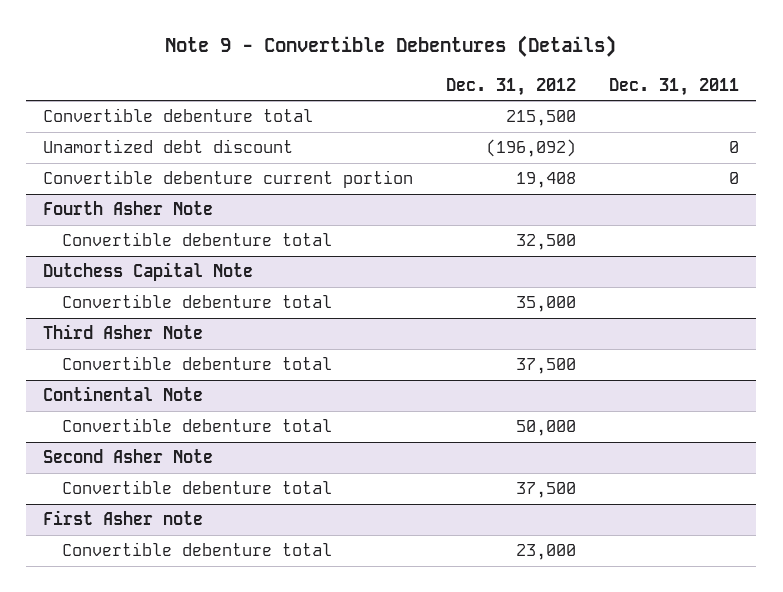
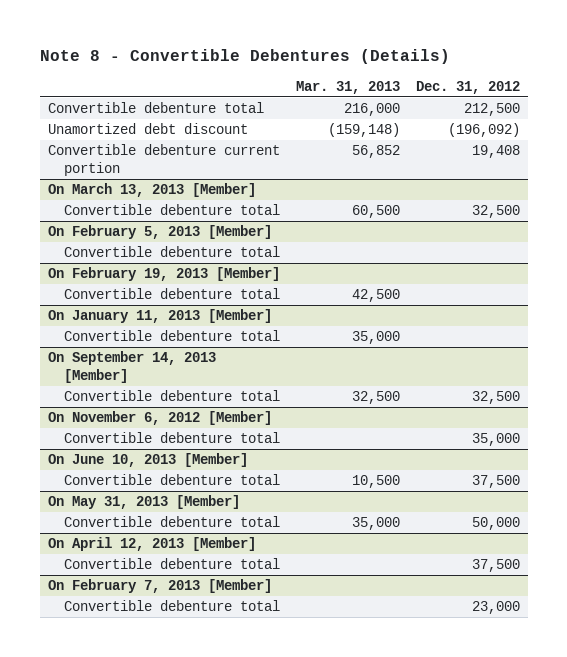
[165,35,617,58] Note 9 - Convertible Debentures (Details) -> [39,49,450,65] Note 8 - Convertible Debentures (Details)
[609,77,740,96] Dec. 31, 2011 -> none
none -> [295,80,400,94] Mar. 31, 2013
[506,110,577,127] 215,500 -> [463,103,520,117] 212,500
[43,201,214,216] Fourth Asher Note -> none
none -> [47,183,256,198] On March 13, 2013 [Member]
[43,262,254,282] Dutchess Capital Note -> none
none -> [47,225,272,240] On February 5, 2013 [Member]
none -> [63,246,280,258] Convertible debenture total
none -> [47,267,280,282] On February 19, 2013 [Member]
none -> [63,288,280,300] Convertible debenture total
none -> [47,309,272,324] On January 11, 2013 [Member]
none -> [63,330,280,342] Convertible debenture total
none -> [47,351,216,384] On September 14, 2013 [Member]
none -> [63,390,280,402] Convertible debenture total
none -> [47,411,272,426] On November 6, 2012 [Member]
[43,324,204,340] Third Asher Note -> none
none -> [47,453,248,468] On June 10, 2013 [Member]
[43,386,204,402] Continental Note -> none
none -> [47,495,240,510] On May 31, 2013 [Member]
[43,449,214,464] Second Asher Note -> none
none -> [47,537,256,552] On April 12, 2013 [Member]
[43,510,204,526] First Asher note -> none
none -> [47,579,272,594] On February 7, 2013 [Member]

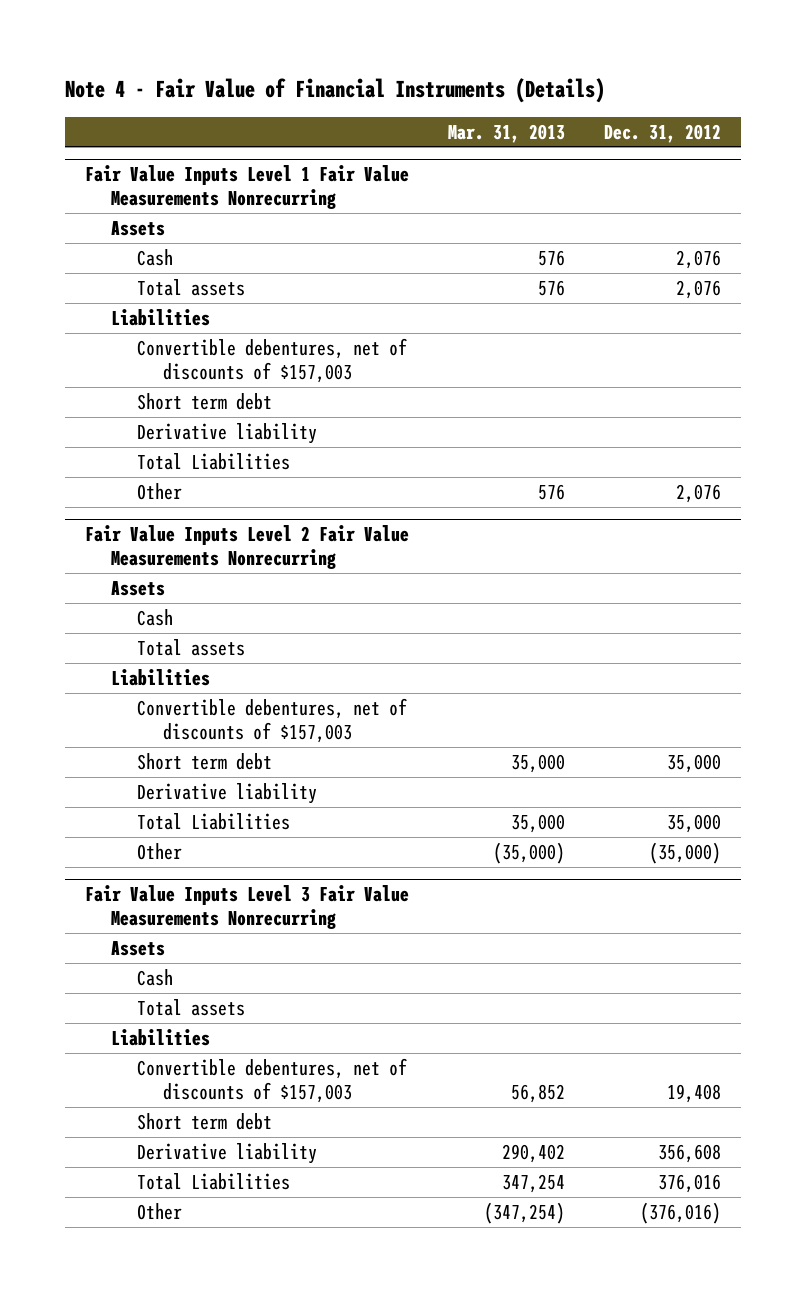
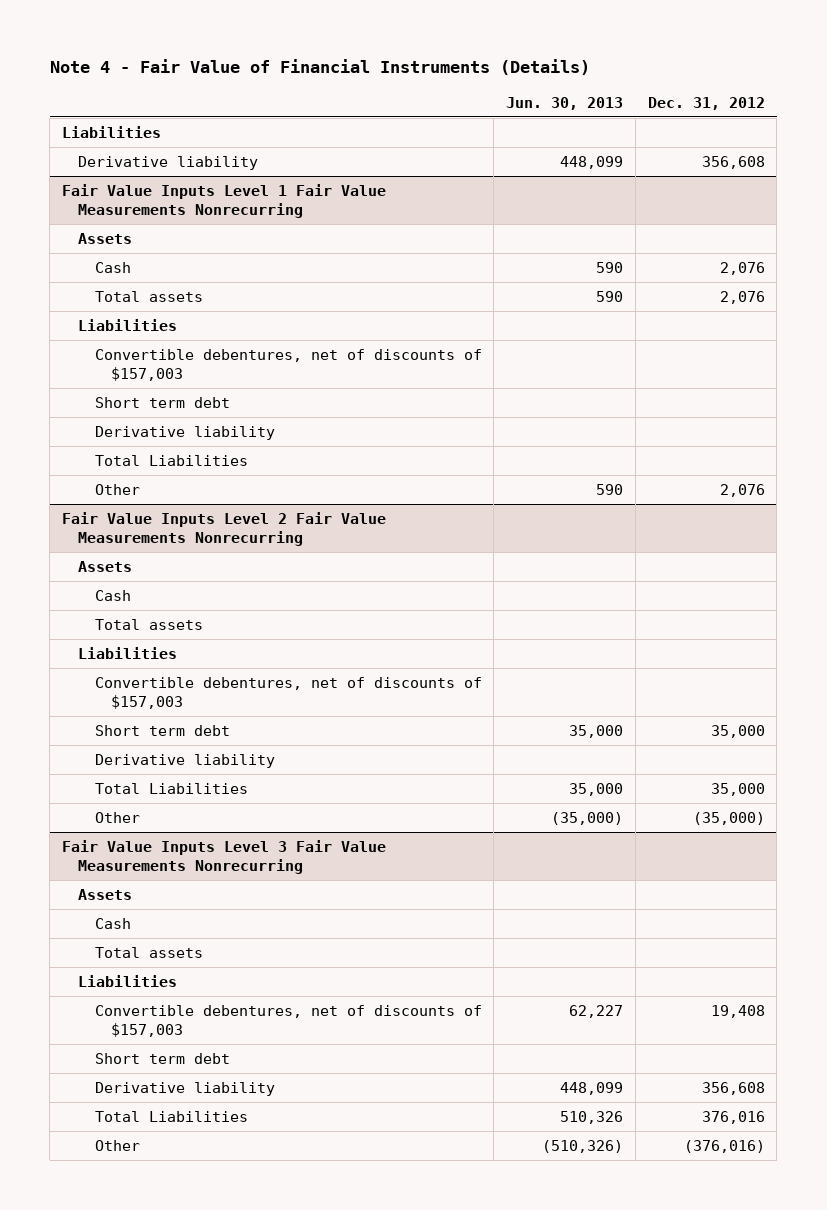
[447,123,565,143] Mar. 31, 2013 -> none
none -> [506,96,624,110] Jun. 30, 2013
none -> [61,125,161,138] Liabilities
none -> [78,155,259,170] Derivative liability

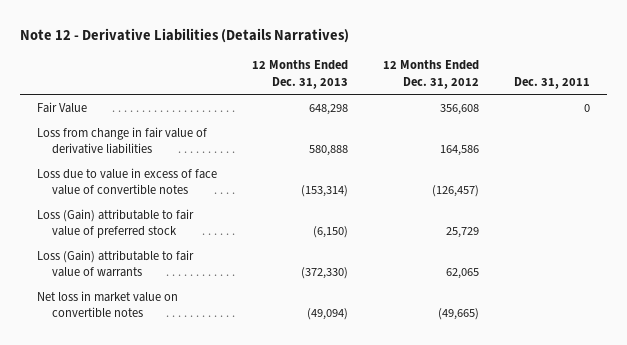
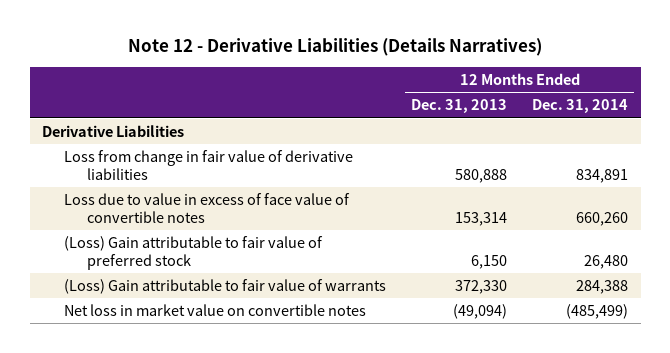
[382,60,479,89] 12 Months Ended Dec. 31, 2012 -> none
[513,76,590,89] Dec. 31, 2011 -> none
none -> [532,99,629,114] Dec. 31, 2014
[37,101,88,113] Fair Value -> none
none -> [42,124,185,137] Derivative Liabilities
[301,185,349,198] (153,314) -> [455,211,508,226] 153,314
[37,208,195,239] Loss (Gain) attributable to fair value of preferred stock -> [64,235,324,270] (Loss) Gain attributable to fair value of preferred stock
[313,226,349,239] (6,150) -> [471,254,508,269] 6,150
[37,249,195,278] Loss (Gain) attributable to fair value of warrants -> [64,278,387,294] (Loss) Gain attributable to fair value of warrants
[301,267,349,280] (372,330) -> [455,279,508,294] 372,330

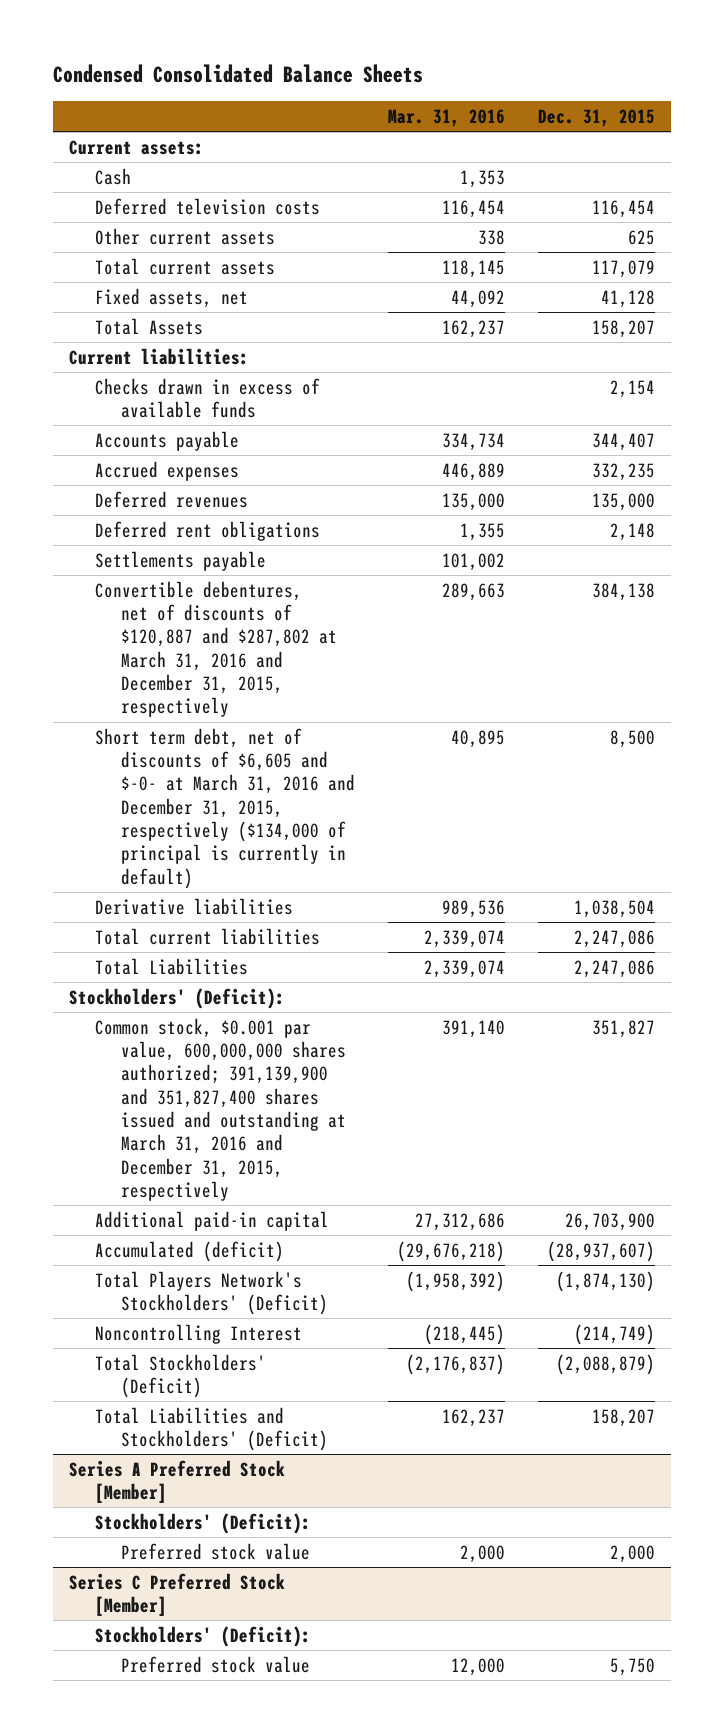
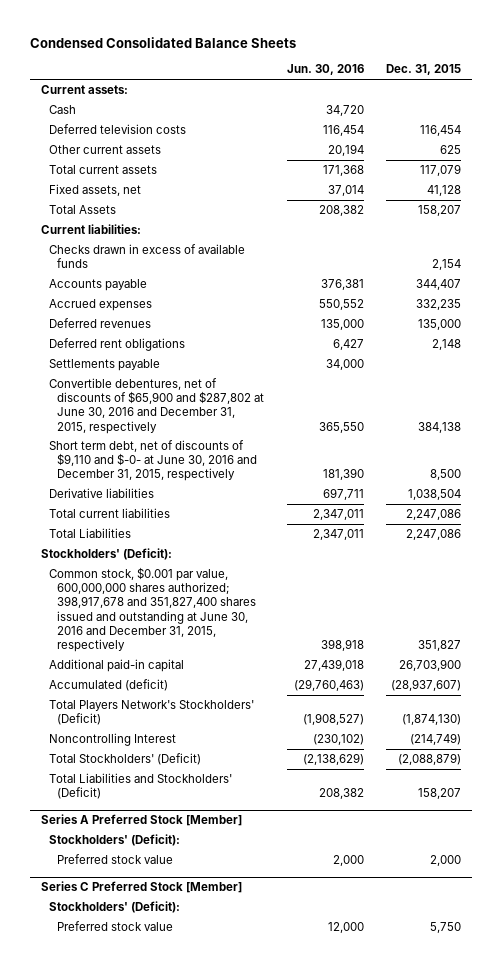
[388,108,506,127] Mar. 31, 2016 -> none
none -> [286,64,364,76] Jun. 30, 2016
[95,580,338,718] Convertible debentures, net of discounts of $120,887 and $287,802 at March 31, 2016 and December 31, 2015, respectively -> [49,378,265,434] Convertible debentures, net of discounts of $65,900 and $287,802 at June 30, 2016 and December 31, 2015, respectively
[95,727,356,889] Short term debt, net of discounts of $6,605 and $-0- at March 31, 2016 and December 31, 2015, respectively ($134,000 of principal is currently in default) -> [49,440,258,482] Short term debt, net of discounts of $9,110 and $-0- at June 30, 2016 and December 31, 2015, respectively
[95,1017,347,1201] Common stock, $0.001 par value, 600,000,000 shares authorized; 391,139,900 and 351,827,400 shares issued and outstanding at March 31, 2016 and December 31, 2015, respectively -> [49,567,257,652] Common stock, $0.001 par value, 600,000,000 shares authorized; 398,917,678 and 351,827,400 shares issued and outstanding at June 30, 2016 and December 31, 2015, respectively

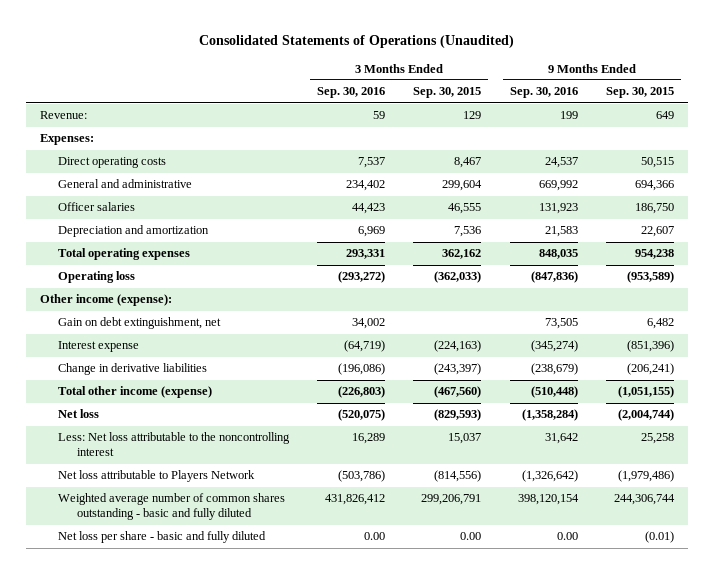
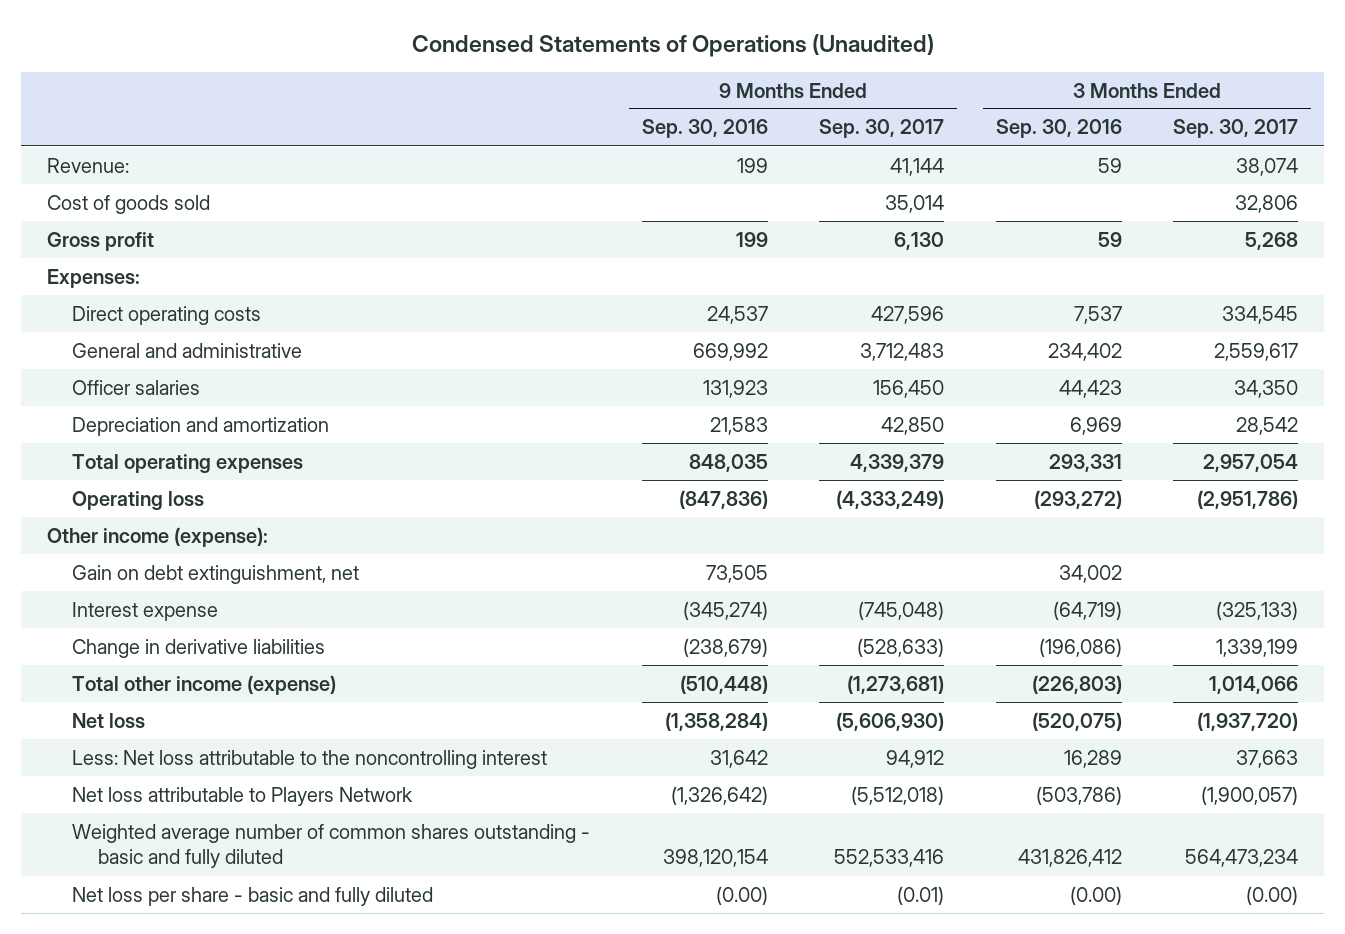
[198,34,514,48] Consolidated Statements of Operations (Unaudited) -> [411,34,934,58] Condensed Statements of Operations (Unaudited)
[413,87,482,99] Sep. 30, 2015 -> none
[605,87,674,99] Sep. 30, 2015 -> none
none -> [819,119,945,139] Sep. 30, 2017
none -> [1173,119,1299,139] Sep. 30, 2017
none -> [46,194,210,214] Cost of goods sold
none -> [46,231,154,251] Gross profit
[364,532,386,541] 0.00 -> [1069,885,1122,905] (0.00)
[556,532,578,541] 0.00 -> [715,885,768,905] (0.00)

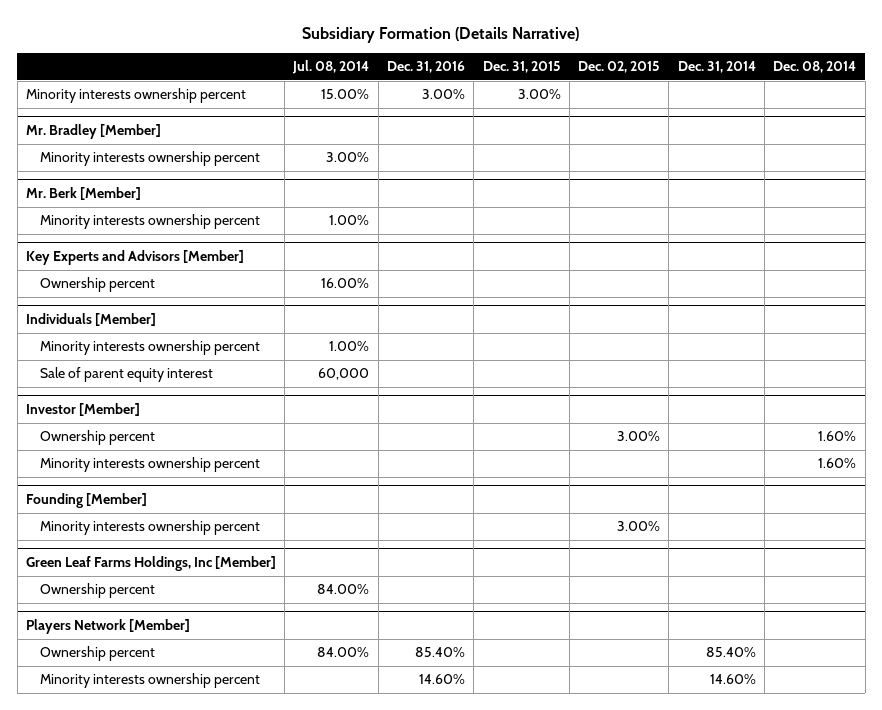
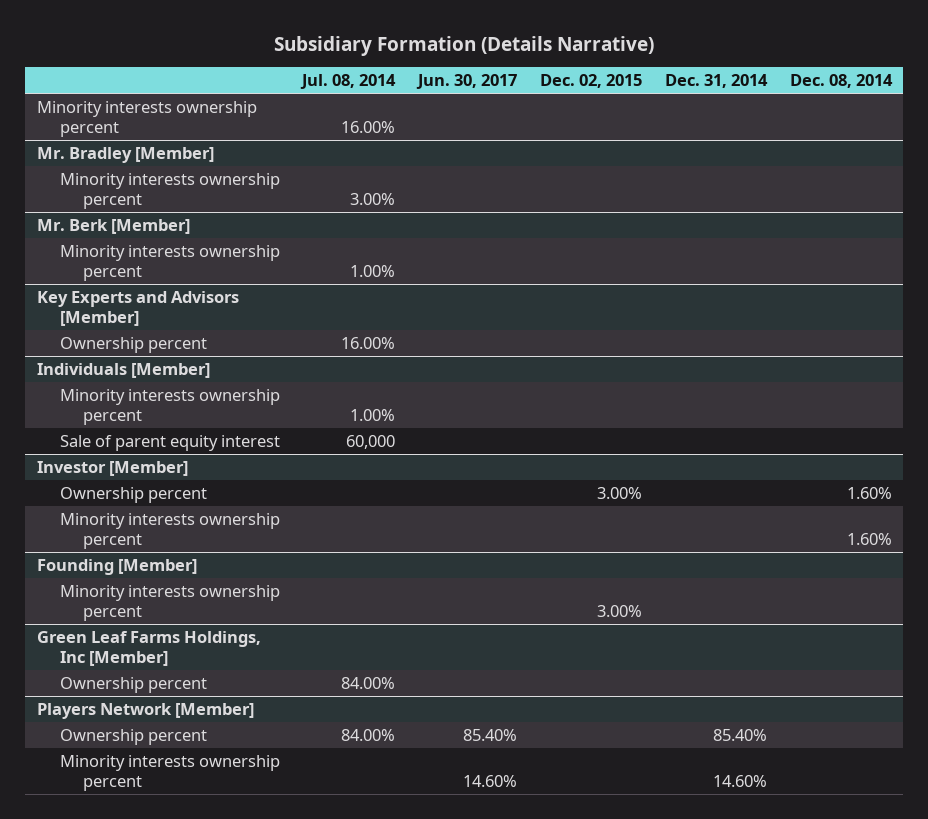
[386,61,465,74] Dec. 31, 2016 -> none
[482,61,561,74] Dec. 31, 2015 -> none
none -> [416,74,518,90] Jun. 30, 2017
[321,89,370,100] 15.00% -> [341,121,396,134] 16.00%

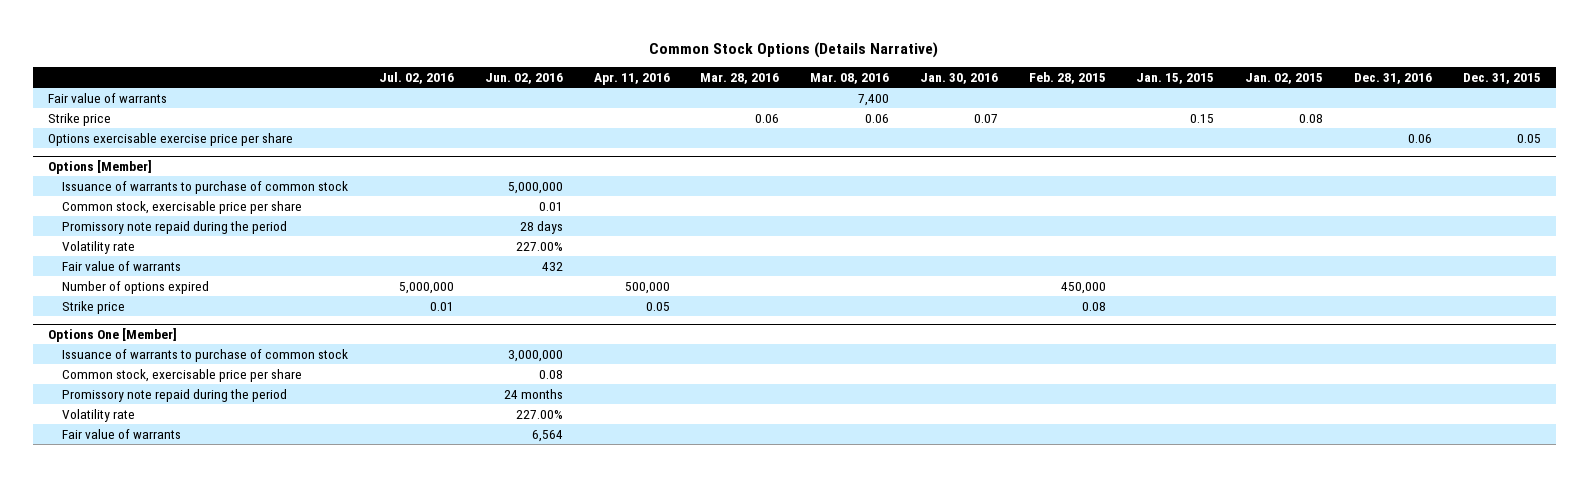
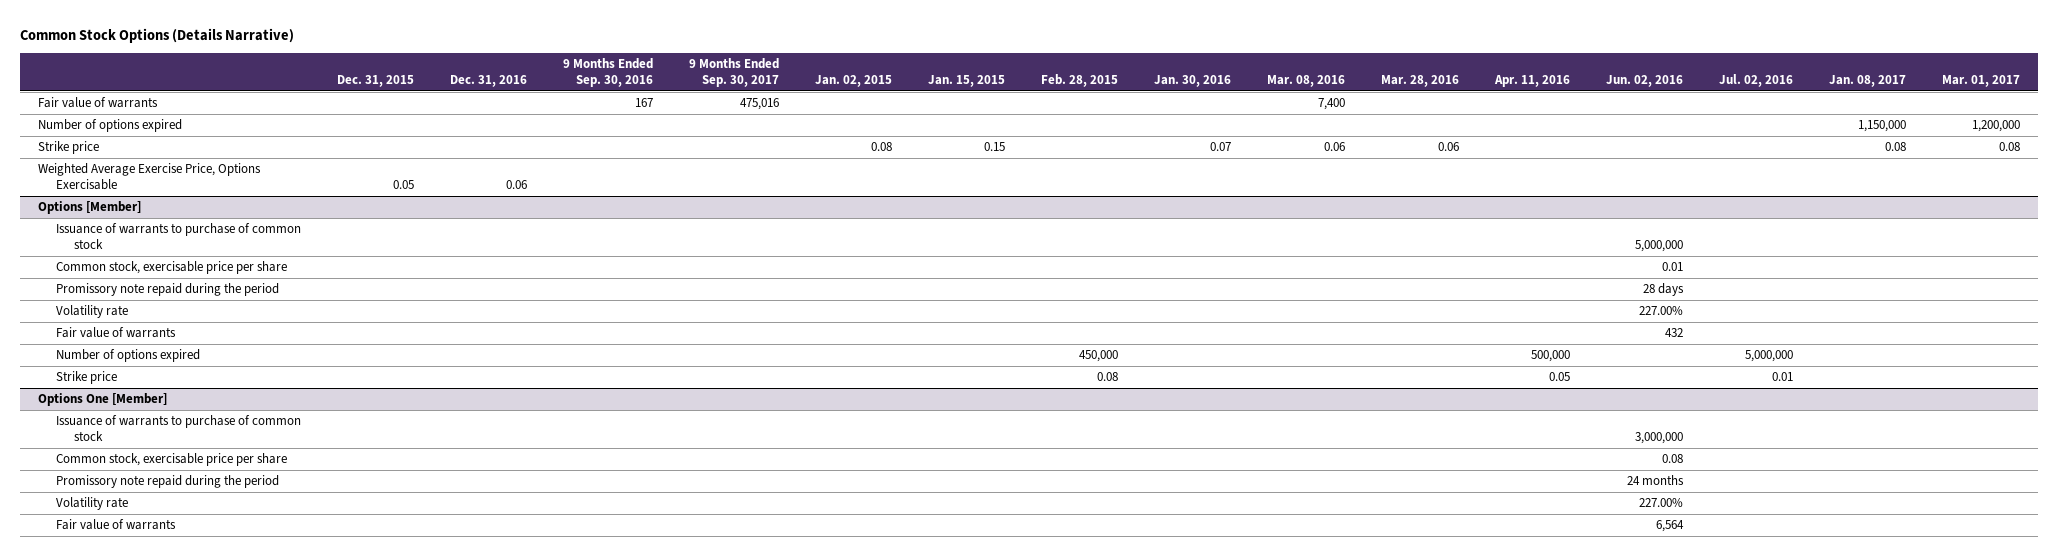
none -> [563,57,654,88] 9 Months Ended Sep. 30, 2016
none -> [689,57,780,88] 9 Months Ended Sep. 30, 2017
none -> [1829,75,1907,88] Jan. 08, 2017
none -> [1942,75,2021,88] Mar. 01, 2017
none -> [38,119,183,133] Number of options expired
[48,132,294,146] Options exercisable exercise price per share -> [38,163,262,191] Weighted Average Exercise Price, Options Exercisable

